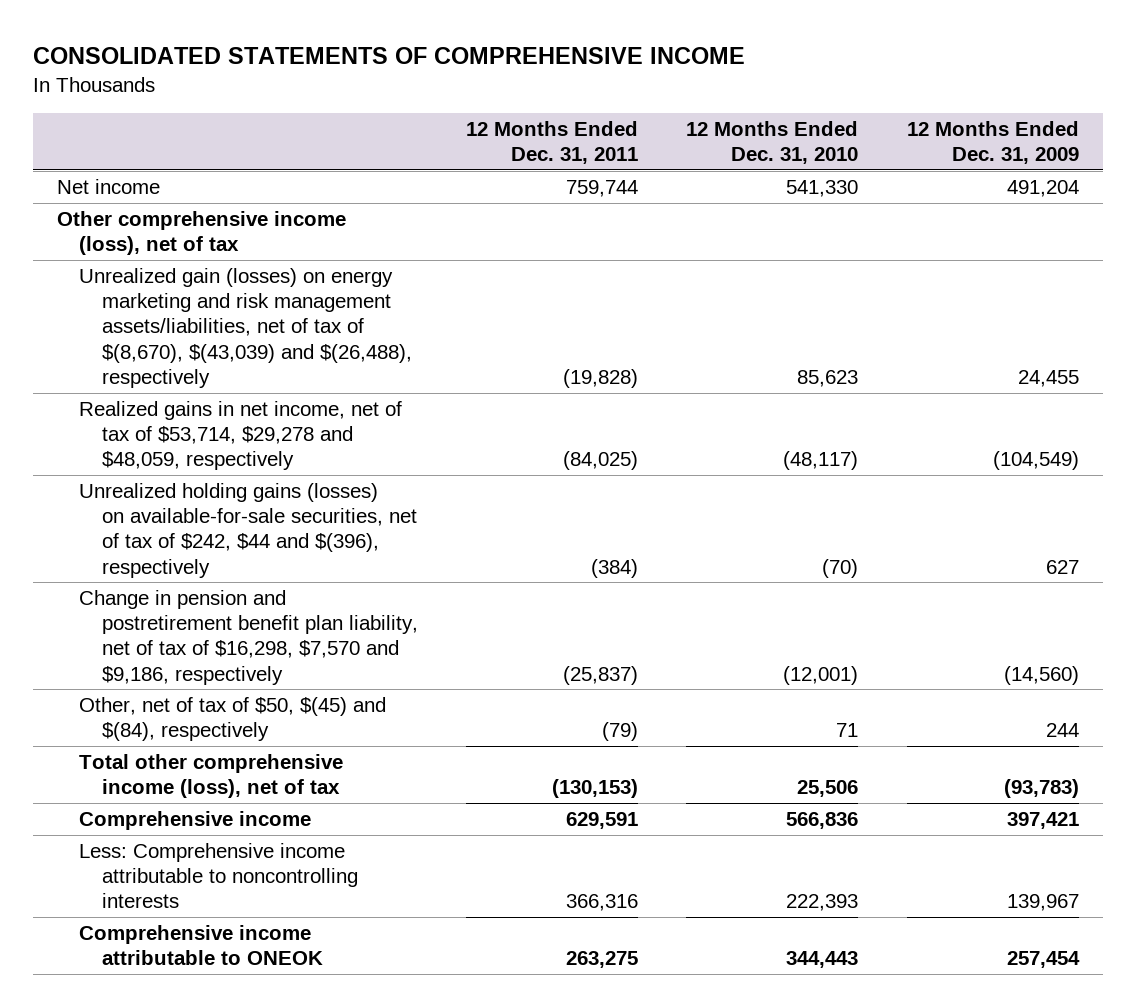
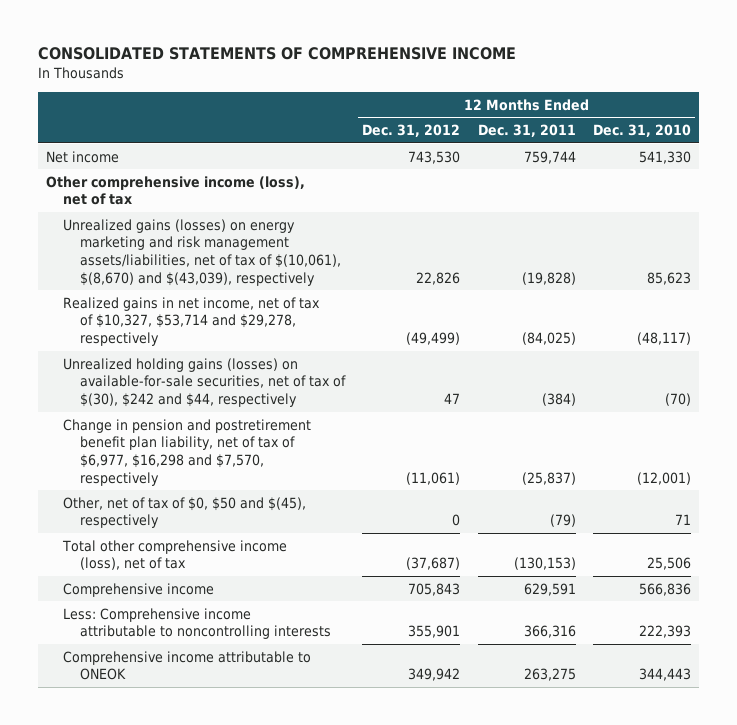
[906,120,1079,164] 12 Months Ended Dec. 31, 2009 -> none
none -> [362,124,461,138] Dec. 31, 2012
[79,267,413,388] Unrealized gain (losses) on energy marketing and risk management assets/liabilities, net of tax of $(8,670), $(43,039) and $(26,488), respectively -> [63,218,342,286] Unrealized gains (losses) on energy marketing and risk management assets/liabilities, net of tax of $(10,061), $(8,670) and $(43,039), respectively
[79,400,403,471] Realized gains in net income, net of tax of $53,714, $29,278 and $48,059, respectively -> [63,296,321,347] Realized gains in net income, net of tax of $10,327, $53,714 and $29,278, respectively
[79,482,418,578] Unrealized holding gains (losses) on available-for-sale securities, net of tax of $242, $44 and $(396), respectively -> [63,357,347,408] Unrealized holding gains (losses) on available-for-sale securities, net of tax of $(30), $242 and $44, respectively
[79,589,419,685] Change in pension and postretirement benefit plan liability, net of tax of $16,298, $7,570 and $9,186, respectively -> [63,418,312,486] Change in pension and postretirement benefit plan liability, net of tax of $6,977, $16,298 and $7,570, respectively
[79,696,387,742] Other, net of tax of $50, $(45) and $(84), respectively -> [63,496,307,529] Other, net of tax of $0, $50 and $(45), respectively

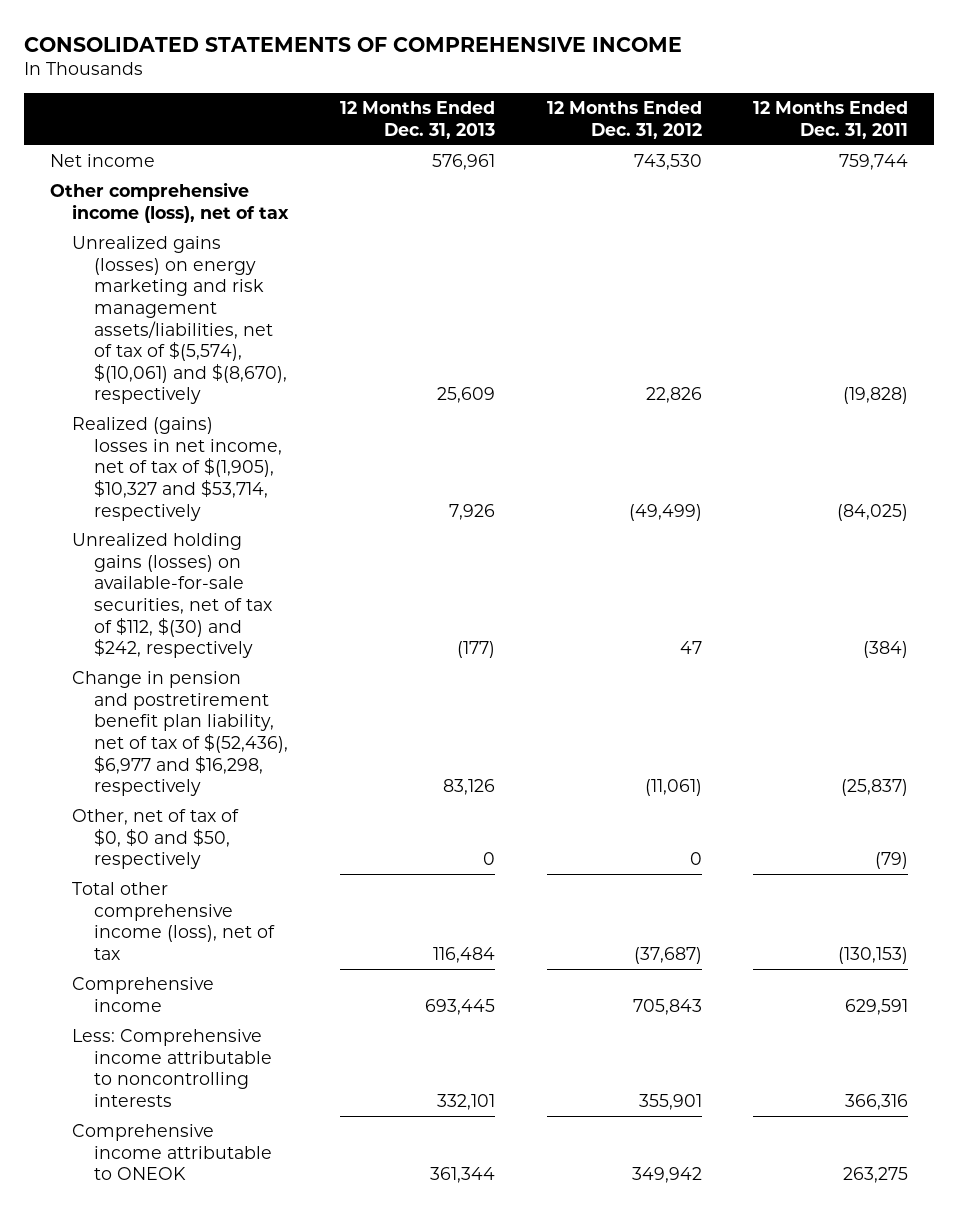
[592,124,691,138] Dec. 31, 2010 -> none
none -> [339,101,495,140] 12 Months Ended Dec. 31, 2013
[63,218,342,286] Unrealized gains (losses) on energy marketing and risk management assets/liabilities, net of tax of $(10,061), $(8,670) and $(43,039), respectively -> [72,236,288,405] Unrealized gains (losses) on energy marketing and risk management assets/liabilities, net of tax of $(5,574), $(10,061) and $(8,670), respectively
[63,296,321,347] Realized gains in net income, net of tax of $10,327, $53,714 and $29,278, respectively -> [72,417,283,521] Realized (gains) losses in net income, net of tax of $(1,905), $10,327 and $53,714, respectively
[63,357,347,408] Unrealized holding gains (losses) on available-for-sale securities, net of tax of $(30), $242 and $44, respectively -> [72,533,273,659] Unrealized holding gains (losses) on available-for-sale securities, net of tax of $112, $(30) and $242, respectively
[63,418,312,486] Change in pension and postretirement benefit plan liability, net of tax of $6,977, $16,298 and $7,570, respectively -> [72,671,289,797] Change in pension and postretirement benefit plan liability, net of tax of $(52,436), $6,977 and $16,298, respectively
[63,496,307,529] Other, net of tax of $0, $50 and $(45), respectively -> [72,809,240,870] Other, net of tax of $0, $0 and $50, respectively

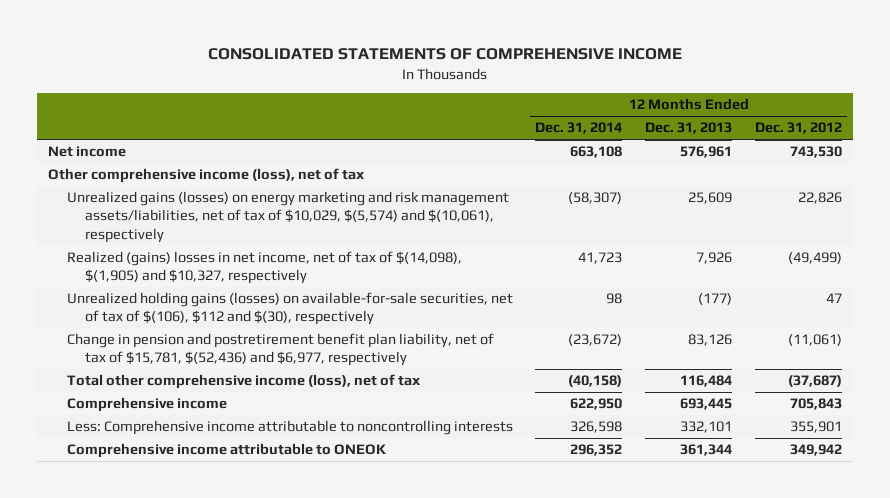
[753,101,909,140] 12 Months Ended Dec. 31, 2011 -> none
none -> [535,122,623,135] Dec. 31, 2014
[72,809,240,870] Other, net of tax of $0, $0 and $50, respectively -> none
[72,236,288,405] Unrealized gains (losses) on energy marketing and risk management assets/liabilities, net of tax of $(5,574), $(10,061) and $(8,670), respectively -> [66,191,509,243] Unrealized gains (losses) on energy marketing and risk management assets/liabilities, net of tax of $10,029, $(5,574) and $(10,061), respectively
[72,417,283,521] Realized (gains) losses in net income, net of tax of $(1,905), $10,327 and $53,714, respectively -> [66,251,462,285] Realized (gains) losses in net income, net of tax of $(14,098), $(1,905) and $10,327, respectively
[72,533,273,659] Unrealized holding gains (losses) on available-for-sale securities, net of tax of $112, $(30) and $242, respectively -> [66,292,513,326] Unrealized holding gains (losses) on available-for-sale securities, net of tax of $(106), $112 and $(30), respectively
[72,671,289,797] Change in pension and postretirement benefit plan liability, net of tax of $(52,436), $6,977 and $16,298, respectively -> [66,333,494,367] Change in pension and postretirement benefit plan liability, net of tax of $15,781, $(52,436) and $6,977, respectively

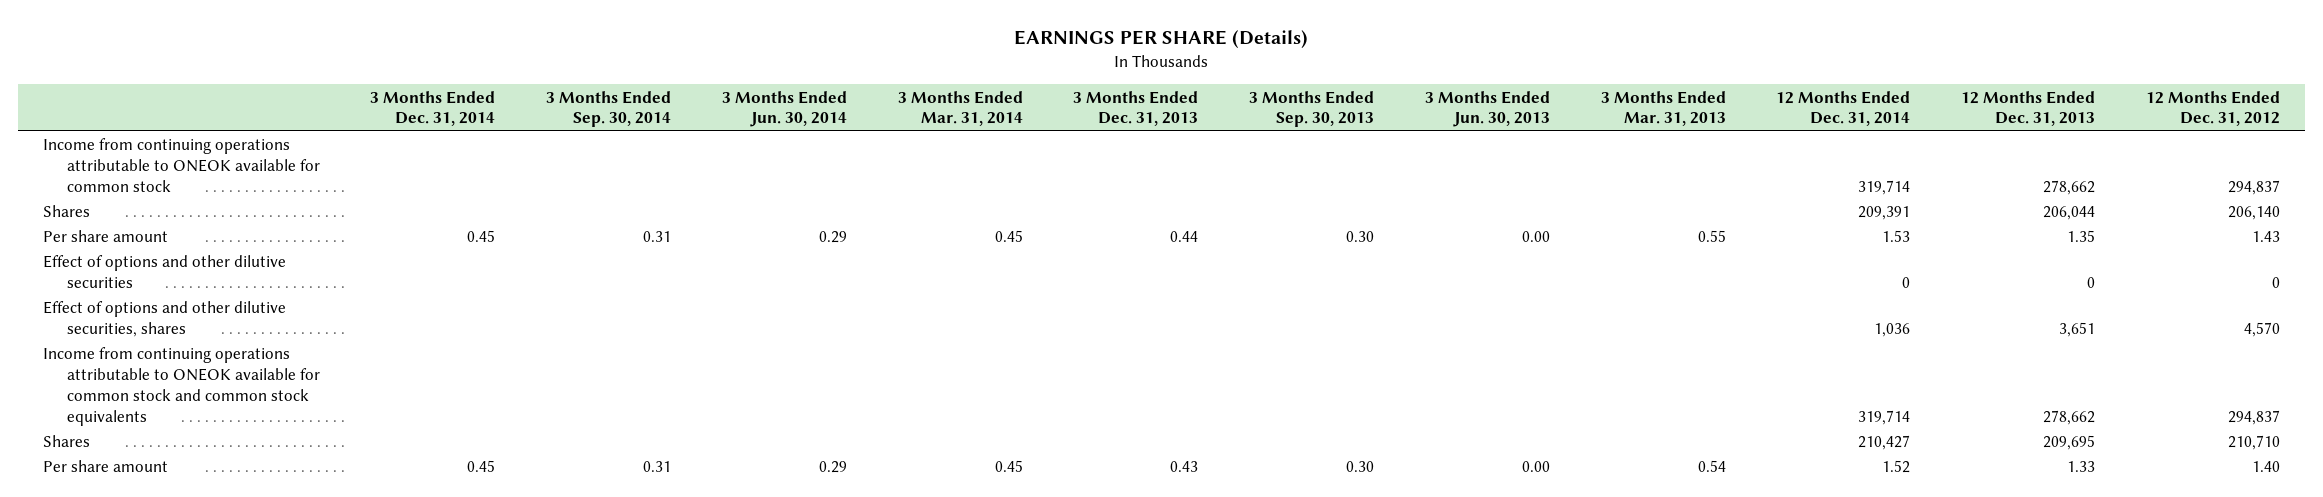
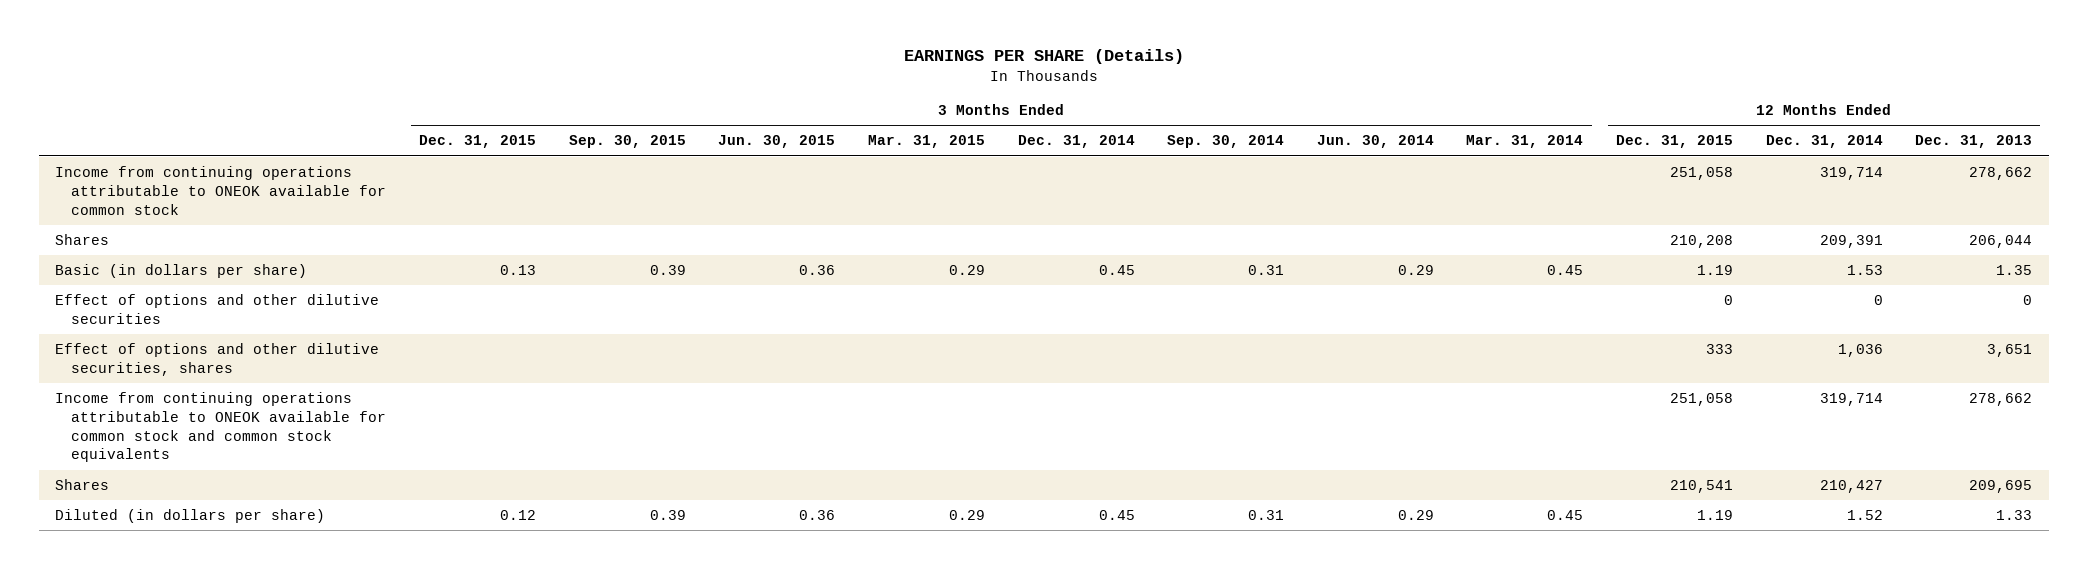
[1073,90,1199,127] 3 Months Ended Dec. 31, 2013 -> none
[1249,90,1375,128] 3 Months Ended Sep. 30, 2013 -> none
[1424,90,1550,128] 3 Months Ended Jun. 30, 2013 -> none
[1600,90,1726,127] 3 Months Ended Mar. 31, 2013 -> none
[2145,90,2280,127] 12 Months Ended Dec. 31, 2012 -> none
none -> [418,135,536,149] Dec. 31, 2015
none -> [568,135,686,149] Sep. 30, 2015
none -> [718,135,836,149] Jun. 30, 2015
none -> [867,135,985,149] Mar. 31, 2015
none -> [1616,135,1734,149] Dec. 31, 2015
[42,230,168,243] Per share amount -> [54,263,307,278] Basic (in dollars per share)
[42,460,168,473] Per share amount -> [54,508,325,523] Diluted (in dollars per share)

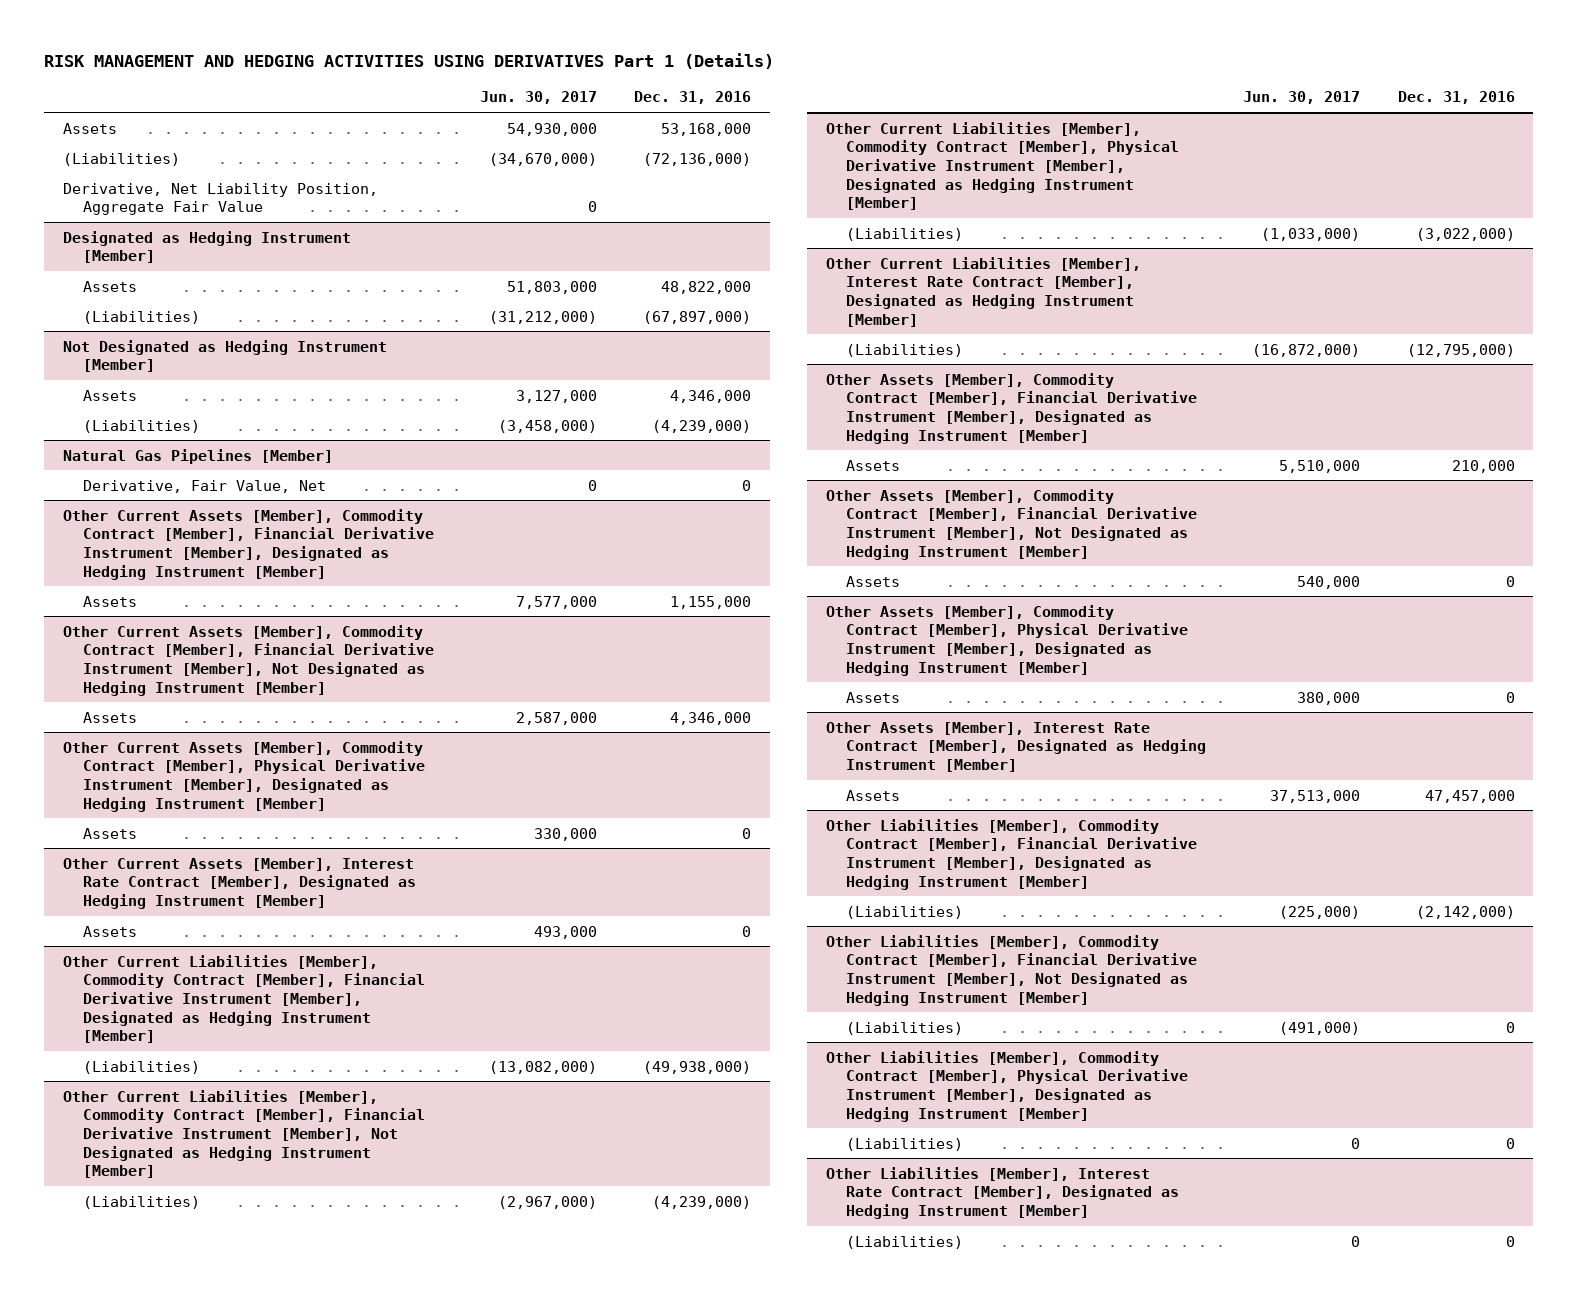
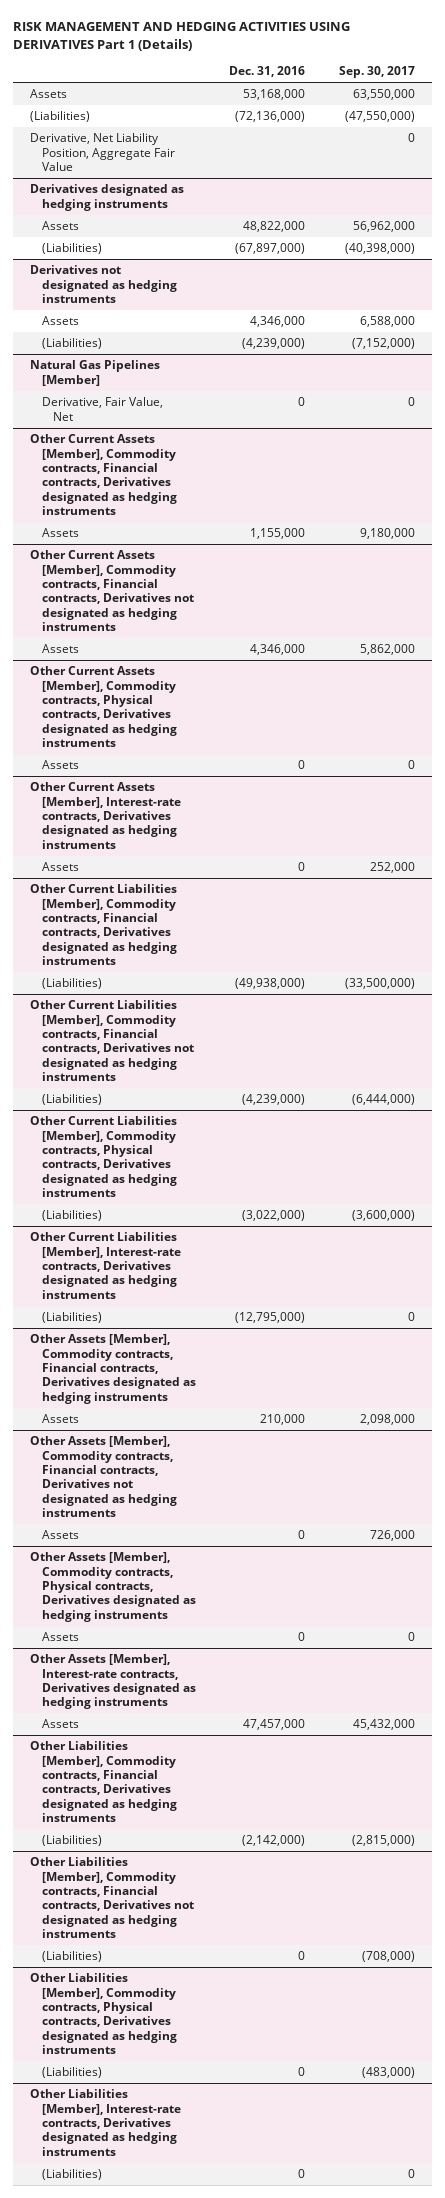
[480,91,598,105] Jun. 30, 2017 -> none
none -> [338,66,415,79] Sep. 30, 2017
[62,230,351,264] Designated as Hedging Instrument [Member] -> [29,184,184,211] Derivatives designated as hedging instruments
[62,339,387,373] Not Designated as Hedging Instrument [Member] -> [29,265,177,303] Derivatives not designated as hedging instruments
[62,508,434,580] Other Current Assets [Member], Commodity Contract [Member], Financial Derivative Instrument [Member], Designated as Hedging Instrument [Member] -> [29,434,177,516] Other Current Assets [Member], Commodity contracts, Financial contracts, Derivatives designated as hedging instruments
[62,624,434,696] Other Current Assets [Member], Commodity Contract [Member], Financial Derivative Instrument [Member], Not Designated as Hedging Instrument [Member] -> [29,550,194,632] Other Current Assets [Member], Commodity contracts, Financial contracts, Derivatives not designated as hedging instruments
[62,740,425,812] Other Current Assets [Member], Commodity Contract [Member], Physical Derivative Instrument [Member], Designated as Hedging Instrument [Member] -> [29,666,177,748] Other Current Assets [Member], Commodity contracts, Physical contracts, Derivatives designated as hedging instruments
[62,857,416,909] Other Current Assets [Member], Interest Rate Contract [Member], Designated as Hedging Instrument [Member] -> [29,782,181,849] Other Current Assets [Member], Interest-rate contracts, Derivatives designated as hedging instruments
[62,954,425,1044] Other Current Liabilities [Member], Commodity Contract [Member], Financial Derivative Instrument [Member], Designated as Hedging Instrument [Member] -> [29,884,177,966] Other Current Liabilities [Member], Commodity contracts, Financial contracts, Derivatives designated as hedging instruments
[62,1089,425,1179] Other Current Liabilities [Member], Commodity Contract [Member], Financial Derivative Instrument [Member], Not Designated as Hedging Instrument [Member] -> [29,1000,194,1082] Other Current Liabilities [Member], Commodity contracts, Financial contracts, Derivatives not designated as hedging instruments
[825,121,1179,211] Other Current Liabilities [Member], Commodity Contract [Member], Physical Derivative Instrument [Member], Designated as Hedging Instrument [Member] -> [29,1116,177,1198] Other Current Liabilities [Member], Commodity contracts, Physical contracts, Derivatives designated as hedging instruments
[825,256,1141,327] Other Current Liabilities [Member], Interest Rate Contract [Member], Designated as Hedging Instrument [Member] -> [29,1232,181,1299] Other Current Liabilities [Member], Interest-rate contracts, Derivatives designated as hedging instruments
[825,372,1197,444] Other Assets [Member], Commodity Contract [Member], Financial Derivative Instrument [Member], Designated as Hedging Instrument [Member] -> [29,1334,196,1404] Other Assets [Member], Commodity contracts, Financial contracts, Derivatives designated as hedging instruments
[825,488,1197,560] Other Assets [Member], Commodity Contract [Member], Financial Derivative Instrument [Member], Not Designated as Hedging Instrument [Member] -> [29,1436,177,1518] Other Assets [Member], Commodity contracts, Financial contracts, Derivatives not designated as hedging instruments
[825,604,1188,676] Other Assets [Member], Commodity Contract [Member], Physical Derivative Instrument [Member], Designated as Hedging Instrument [Member] -> [29,1552,196,1622] Other Assets [Member], Commodity contracts, Physical contracts, Derivatives designated as hedging instruments
[825,721,1206,772] Other Assets [Member], Interest Rate Contract [Member], Designated as Hedging Instrument [Member] -> [29,1654,196,1710] Other Assets [Member], Interest-rate contracts, Derivatives designated as hedging instruments
[825,818,1197,890] Other Liabilities [Member], Commodity Contract [Member], Financial Derivative Instrument [Member], Designated as Hedging Instrument [Member] -> [29,1741,177,1823] Other Liabilities [Member], Commodity contracts, Financial contracts, Derivatives designated as hedging instruments
[825,934,1197,1006] Other Liabilities [Member], Commodity Contract [Member], Financial Derivative Instrument [Member], Not Designated as Hedging Instrument [Member] -> [29,1857,194,1939] Other Liabilities [Member], Commodity contracts, Financial contracts, Derivatives not designated as hedging instruments
[825,1050,1188,1122] Other Liabilities [Member], Commodity Contract [Member], Physical Derivative Instrument [Member], Designated as Hedging Instrument [Member] -> [29,1973,177,2055] Other Liabilities [Member], Commodity contracts, Physical contracts, Derivatives designated as hedging instruments
[825,1166,1179,1219] Other Liabilities [Member], Interest Rate Contract [Member], Designated as Hedging Instrument [Member] -> [29,2089,181,2156] Other Liabilities [Member], Interest-rate contracts, Derivatives designated as hedging instruments

